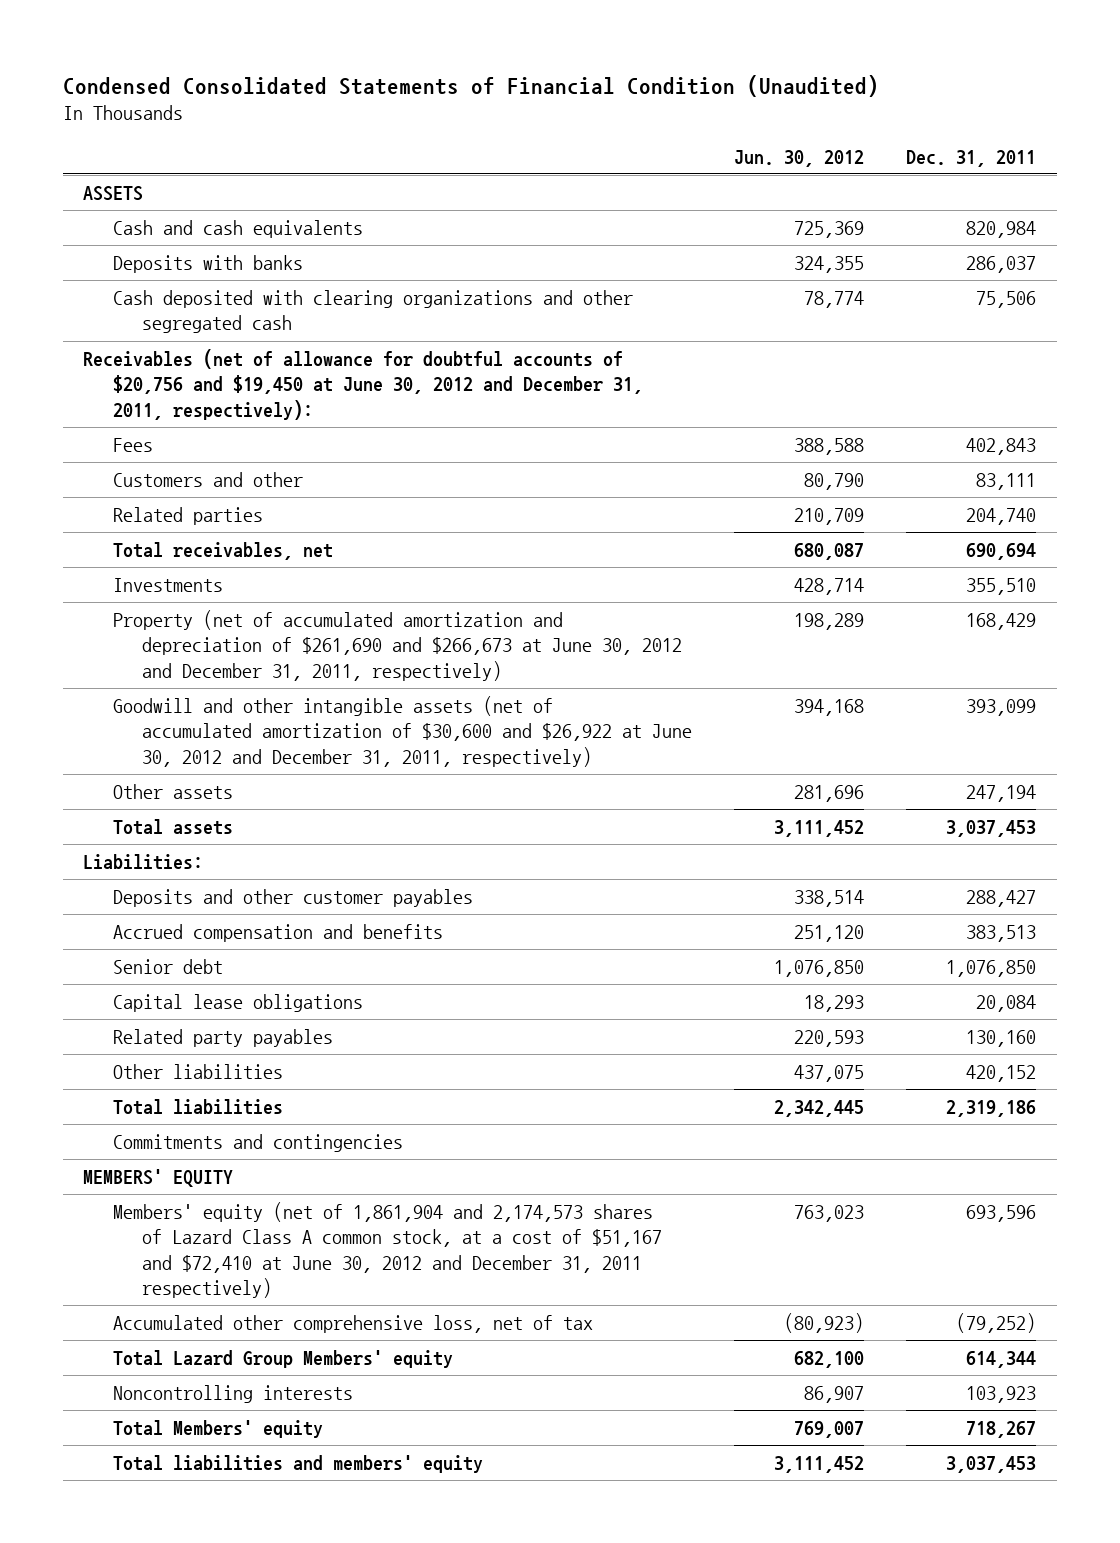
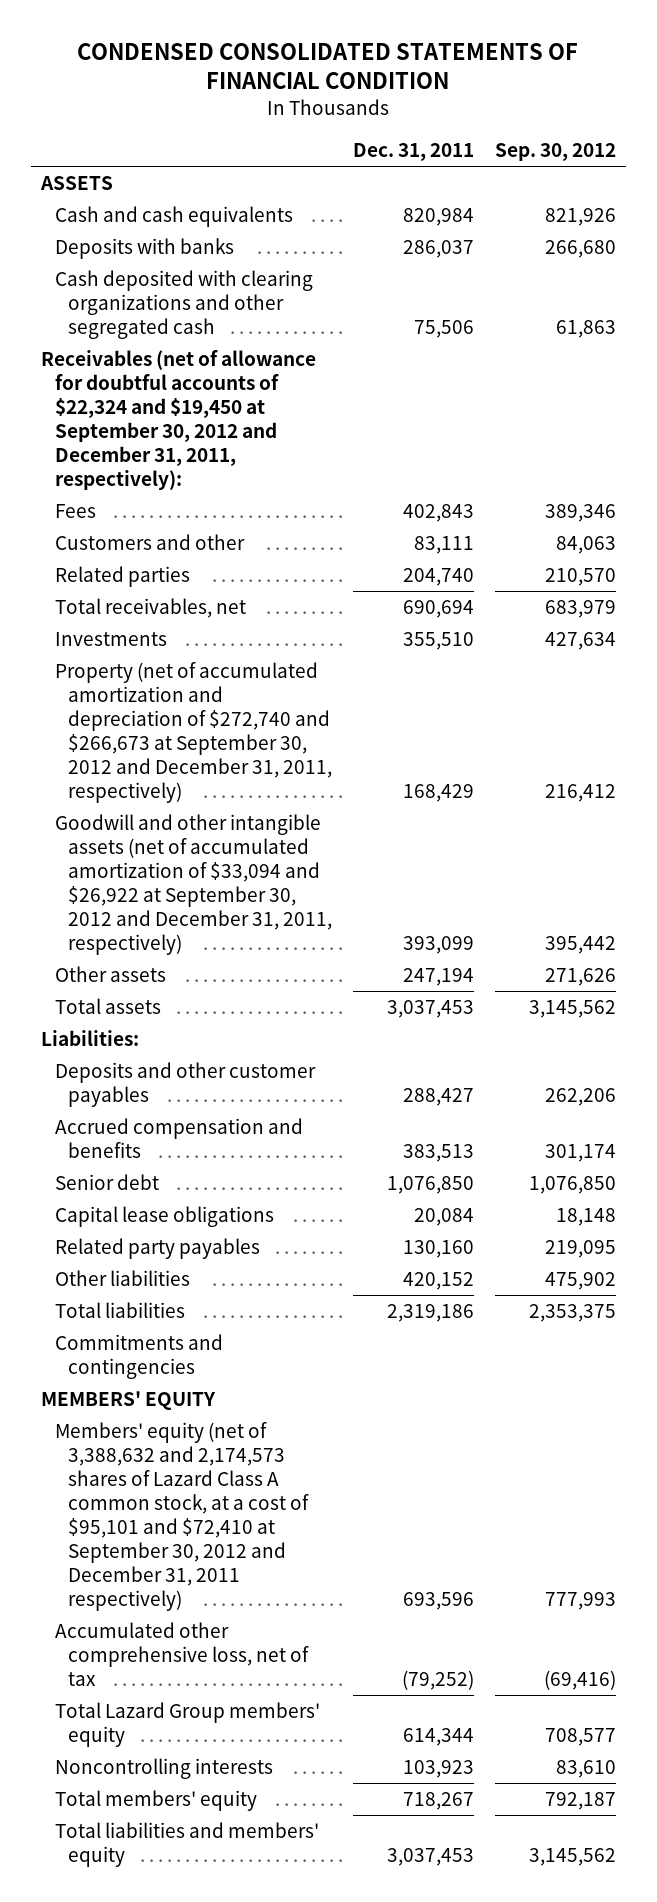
[62,74,879,97] Condensed Consolidated Statements of Financial Condition (Unaudited) -> [77,42,579,90] CONDENSED CONSOLIDATED STATEMENTS OF FINANCIAL CONDITION
[734,149,865,167] Jun. 30, 2012 -> none
none -> [494,143,616,162] Sep. 30, 2012
[83,348,643,420] Receivables (net of allowance for doubtful accounts of $20,756 and $19,450 at June 30, 2012 and December 31, 2011, respectively): -> [40,350,316,490] Receivables (net of allowance for doubtful accounts of $22,324 and $19,450 at September 30, 2012 and December 31, 2011, respectively):
[112,609,683,681] Property (net of accumulated amortization and depreciation of $261,690 and $266,673 at June 30, 2012 and December 31, 2011, respectively) -> [54,662,333,803] Property (net of accumulated amortization and depreciation of $272,740 and $266,673 at September 30, 2012 and December 31, 2011, respectively)
[112,695,693,767] Goodwill and other intangible assets (net of accumulated amortization of $30,600 and $26,922 at June 30, 2012 and December 31, 2011, respectively) -> [54,814,333,955] Goodwill and other intangible assets (net of accumulated amortization of $33,094 and $26,922 at September 30, 2012 and December 31, 2011, respectively)
[112,1201,663,1299] Members' equity (net of 1,861,904 and 2,174,573 shares of Lazard Class A common stock, at a cost of $51,167 and $72,410 at June 30, 2012 and December 31, 2011 respectively) -> [54,1422,310,1611] Members' equity (net of 3,388,632 and 2,174,573 shares of Lazard Class A common stock, at a cost of $95,101 and $72,410 at September 30, 2012 and December 31, 2011 respectively)
[112,1349,453,1368] Total Lazard Group Members' equity -> [54,1702,320,1748] Total Lazard Group members' equity
[112,1419,323,1438] Total Members' equity -> [54,1790,257,1812] Total members' equity

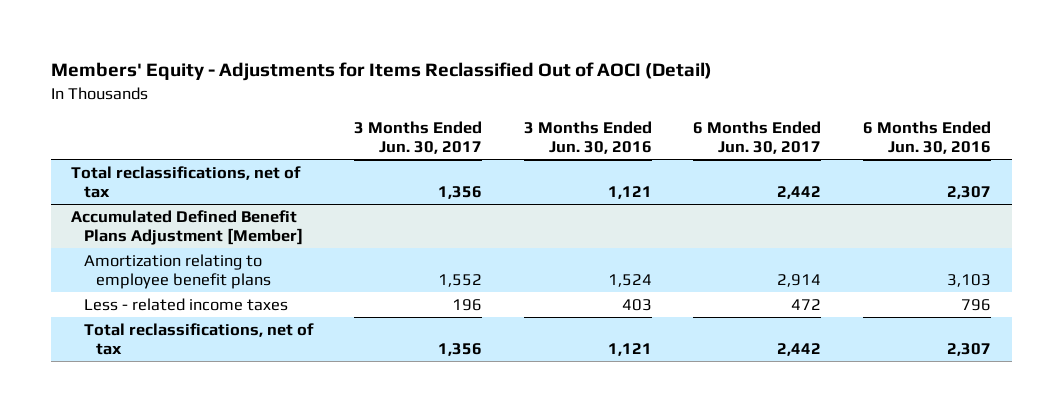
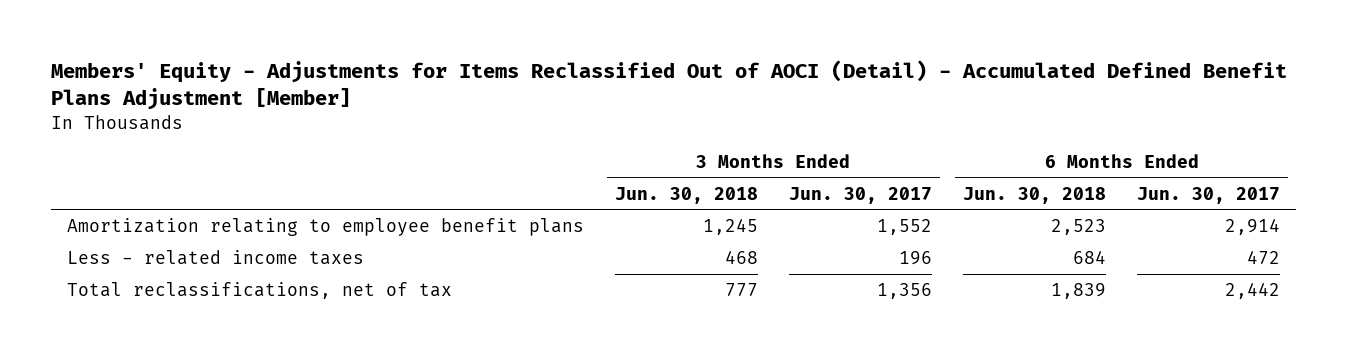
[50,62,712,82] Members' Equity - Adjustments for Items Reclassified Out of AOCI (Detail) -> [50,60,1287,111] Members' Equity - Adjustments for Items Reclassified Out of AOCI (Detail) - Accumulated Defined Benefit Plans Adjustment [Member]
[523,121,652,155] 3 Months Ended Jun. 30, 2016 -> none
[862,121,991,155] 6 Months Ended Jun. 30, 2016 -> none
none -> [614,186,758,204] Jun. 30, 2018
none -> [963,186,1107,204] Jun. 30, 2018
[71,165,302,199] Total reclassifications, net of tax -> none
[71,209,303,246] Accumulated Defined Benefit Plans Adjustment [Member] -> none

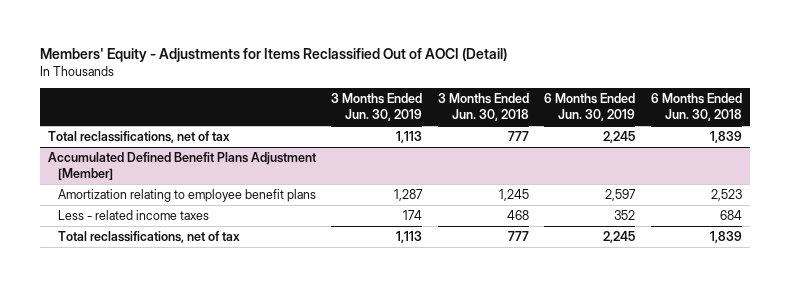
[50,60,1287,111] Members' Equity - Adjustments for Items Reclassified Out of AOCI (Detail) - Accumulated Defined Benefit Plans Adjustment [Member] -> [40,48,508,63] Members' Equity - Adjustments for Items Reclassified Out of AOCI (Detail)
[789,186,933,204] Jun. 30, 2017 -> none
[1137,186,1281,204] Jun. 30, 2017 -> none
none -> [331,93,423,122] 3 Months Ended Jun. 30, 2019
none -> [544,93,636,122] 6 Months Ended Jun. 30, 2019
none -> [47,131,230,144] Total reclassifications, net of tax
none -> [47,152,317,180] Accumulated Defined Benefit Plans Adjustment [Member]

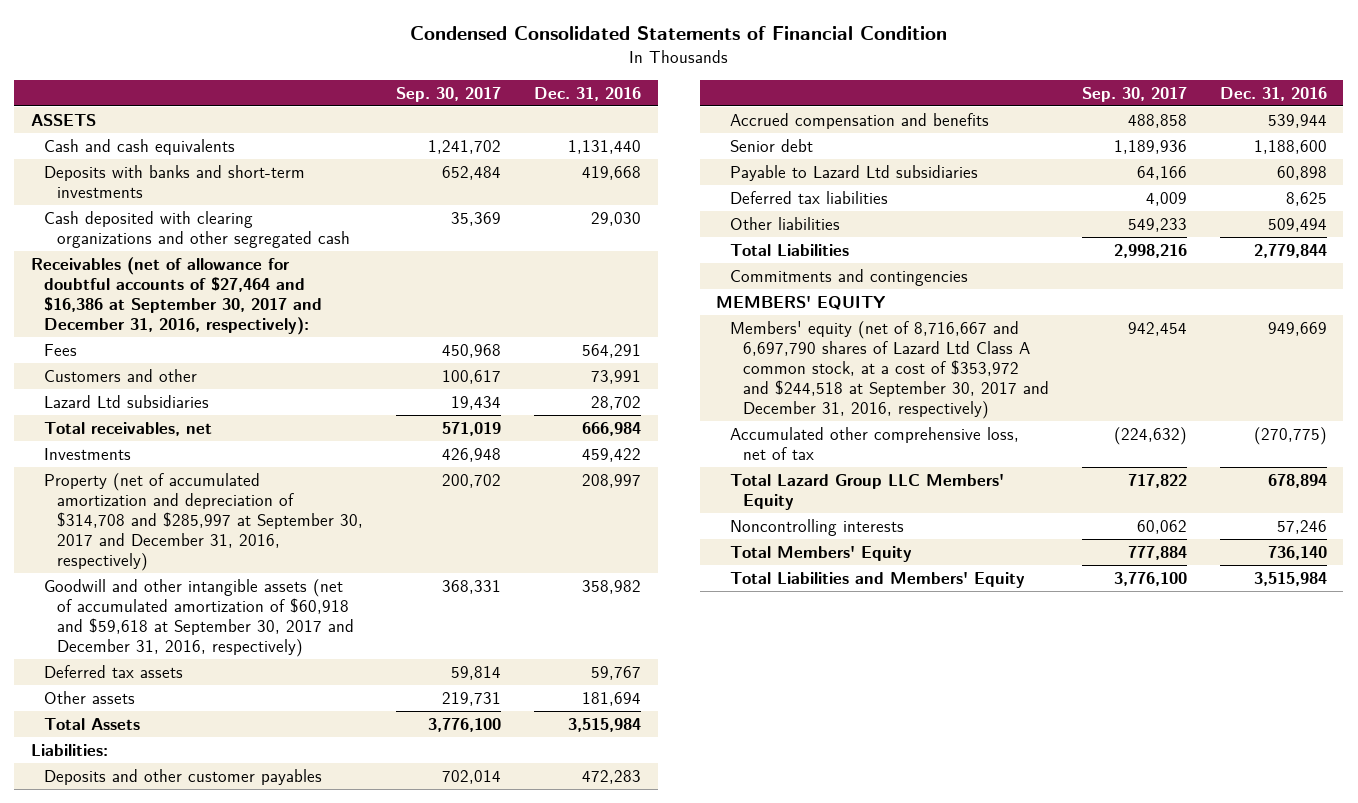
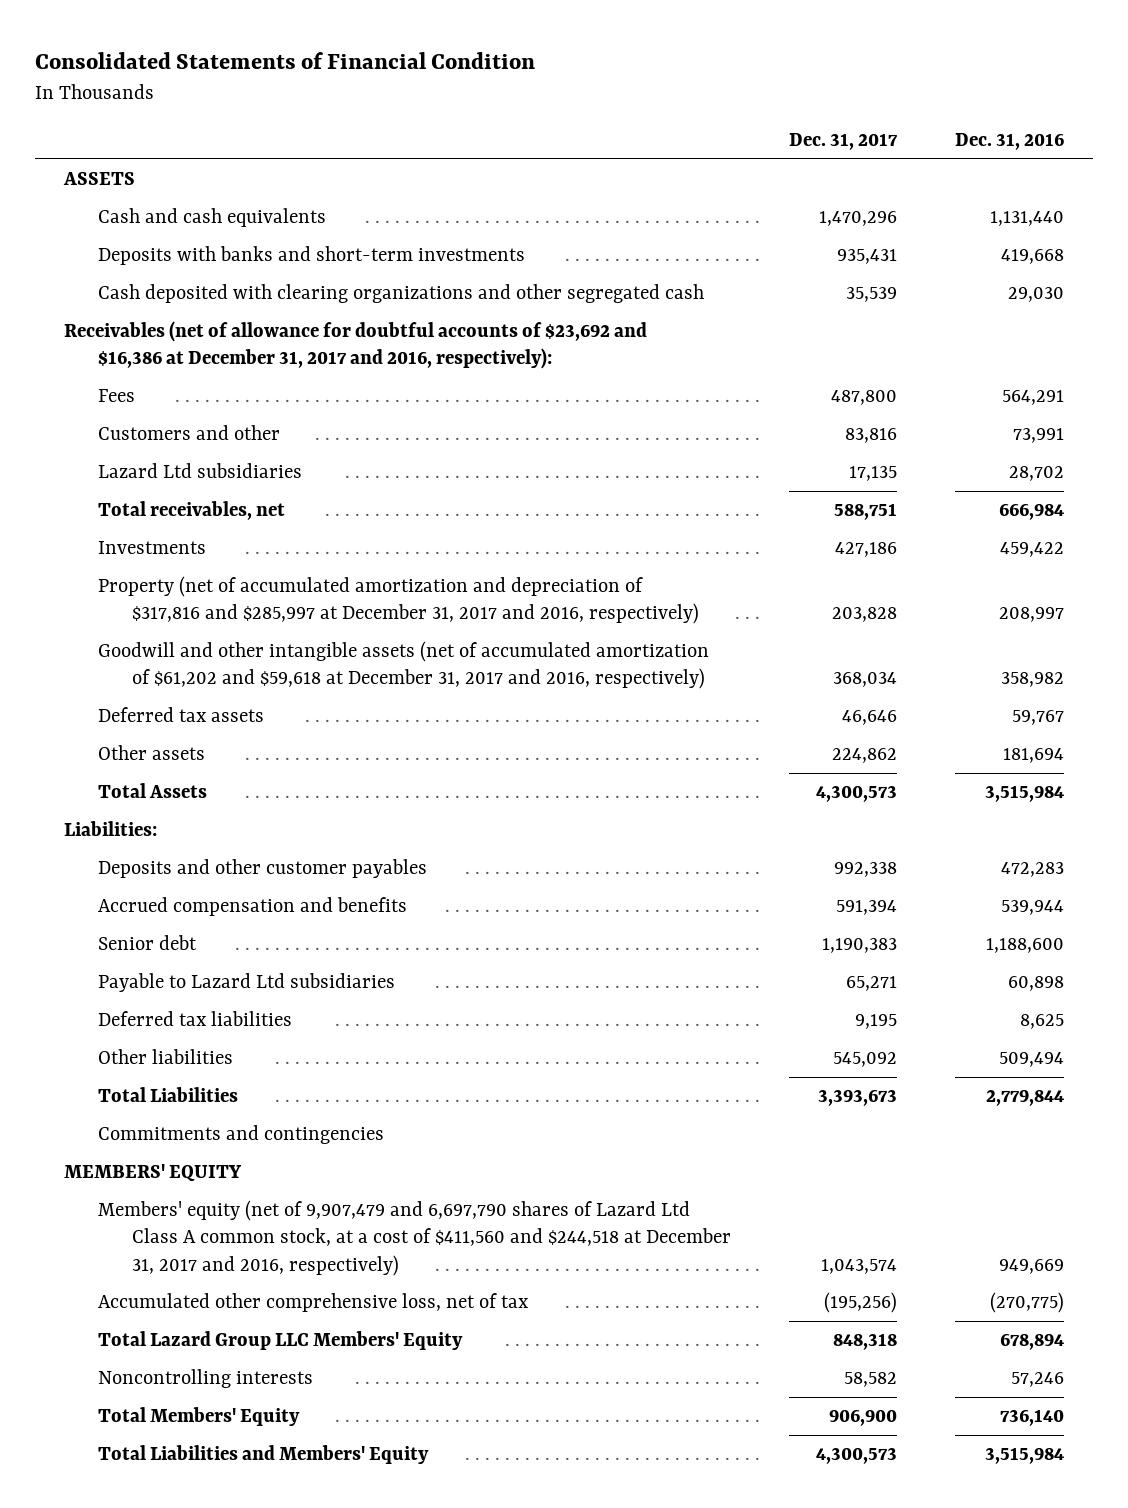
[409,26,947,41] Condensed Consolidated Statements of Financial Condition -> [35,52,536,70] Consolidated Statements of Financial Condition
[396,86,502,102] Sep. 30, 2017 -> none
none -> [789,133,899,151] Dec. 31, 2017
[30,256,323,336] Receivables (net of allowance for doubtful accounts of $27,464 and $16,386 at September 30, 2017 and December 31, 2016, respectively): -> [64,321,648,370] Receivables (net of allowance for doubtful accounts of $23,692 and $16,386 at December 31, 2017 and 2016, respectively):
[44,472,364,572] Property (net of accumulated amortization and depreciation of $314,708 and $285,997 at September 30, 2017 and December 31, 2016, respectively) -> [98,576,700,625] Property (net of accumulated amortization and depreciation of $317,816 and $285,997 at December 31, 2017 and 2016, respectively)
[44,578,355,658] Goodwill and other intangible assets (net of accumulated amortization of $60,918 and $59,618 at September 30, 2017 and December 31, 2016, respectively) -> [98,641,710,690] Goodwill and other intangible assets (net of accumulated amortization of $61,202 and $59,618 at December 31, 2017 and 2016, respectively)
[729,320,1049,420] Members' equity (net of 8,716,667 and 6,697,790 shares of Lazard Ltd Class A common stock, at a cost of $353,972 and $244,518 at September 30, 2017 and December 31, 2016, respectively) -> [98,1200,732,1276] Members' equity (net of 9,907,479 and 6,697,790 shares of Lazard Ltd Class A common stock, at a cost of $411,560 and $244,518 at December 31, 2017 and 2016, respectively)

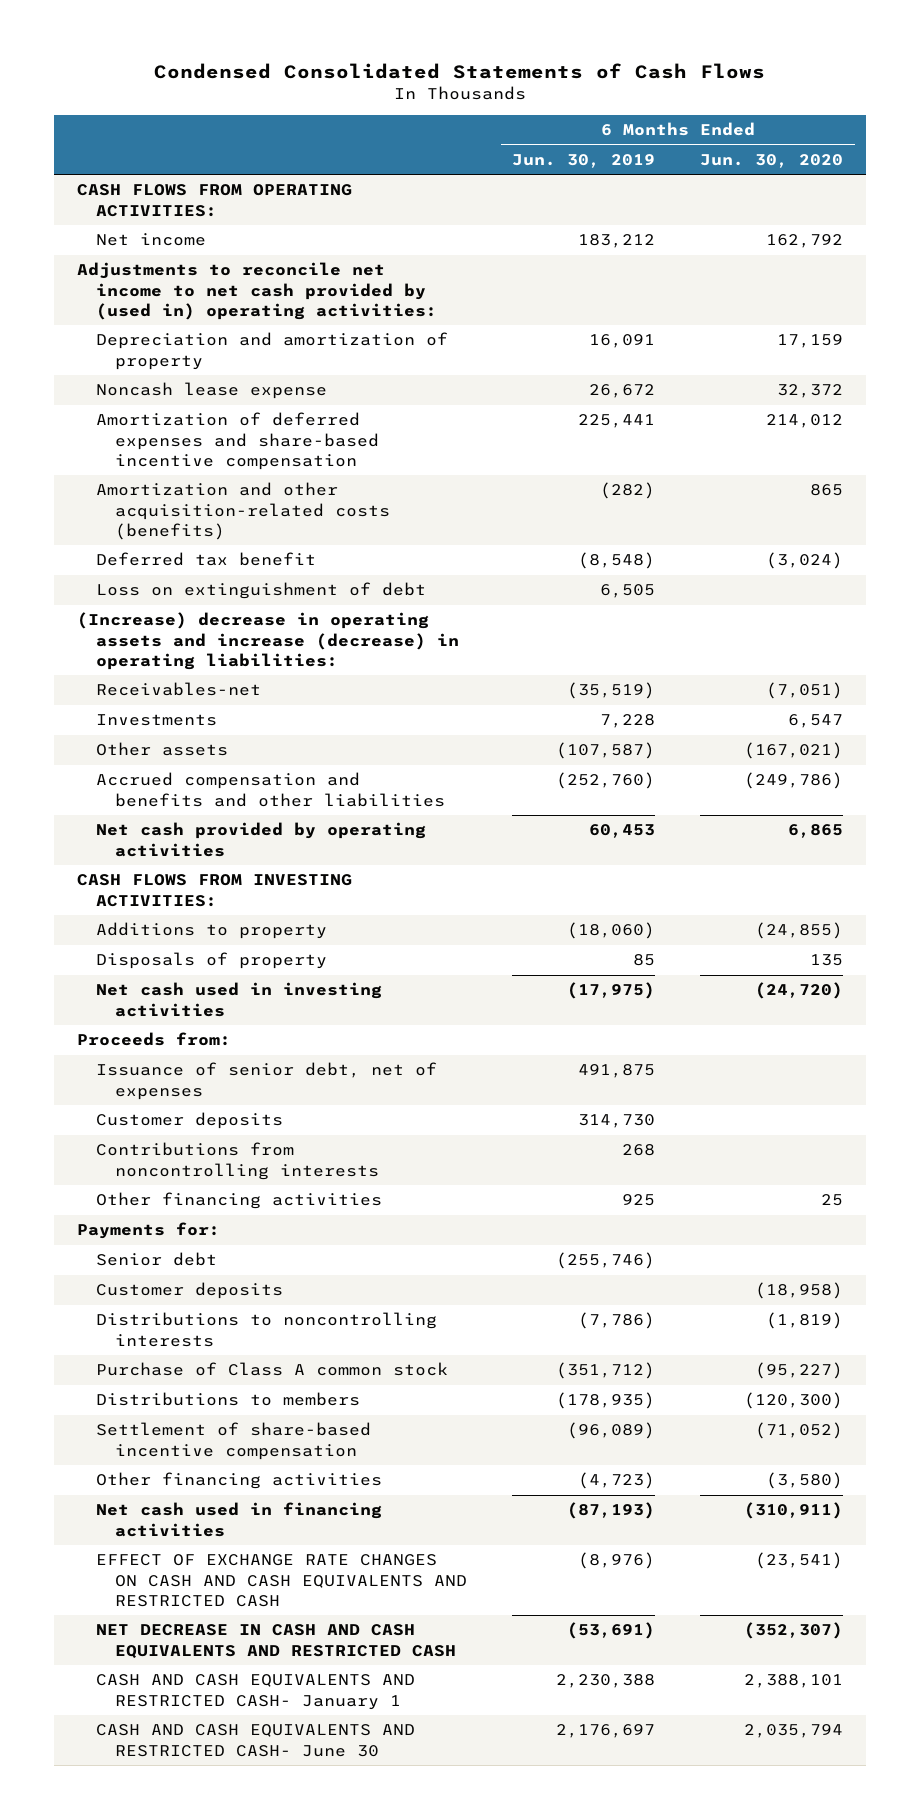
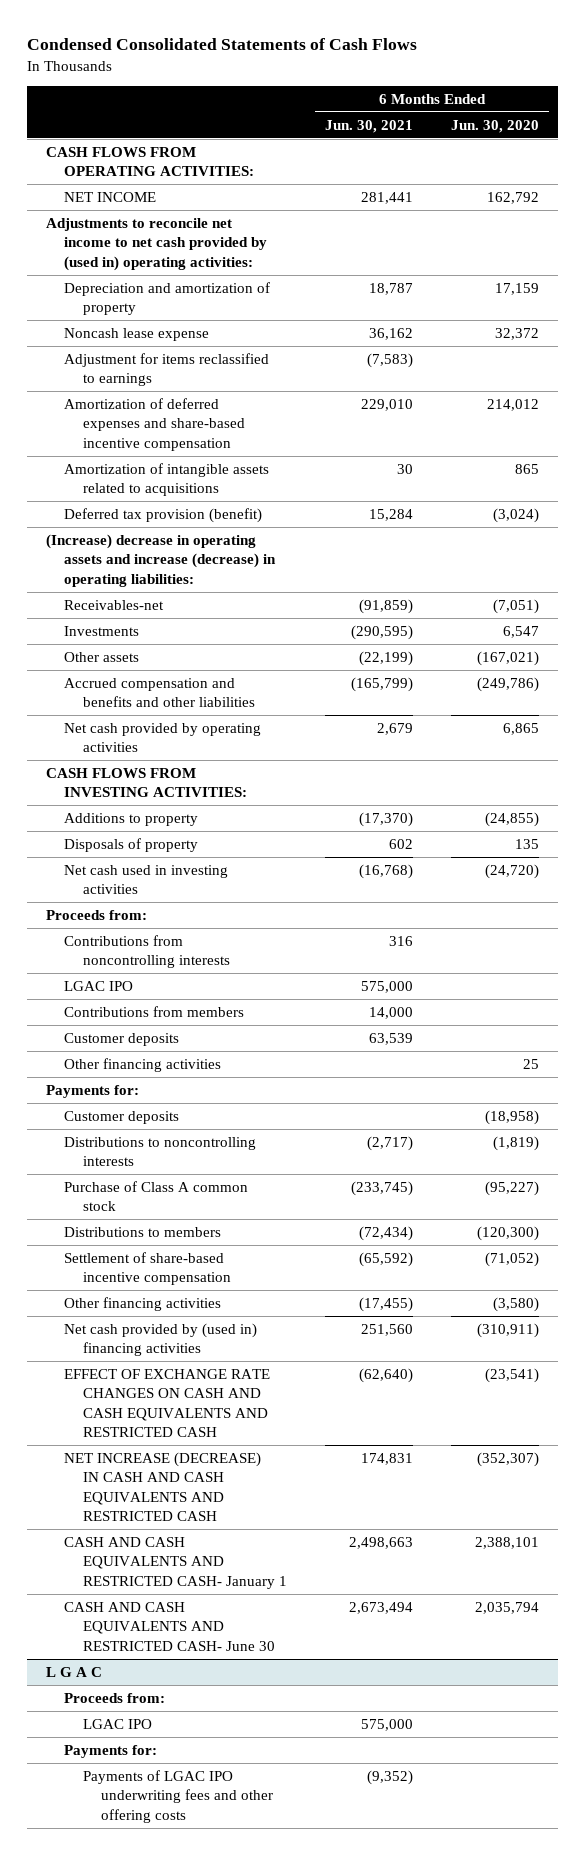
[511,153,655,168] Jun. 30, 2019 -> none
none -> [324,119,413,133] Jun. 30, 2021
[95,233,206,247] Net income -> [64,191,157,202] NET INCOME
none -> [64,352,270,387] Adjustment for items reclassified to earnings
[95,582,426,600] Loss on extinguishment of debt -> none
[95,482,390,540] Amortization and other acquisition-related costs (benefits) -> [64,462,270,497] Amortization of intangible assets related to acquisitions
[95,552,316,567] Deferred tax benefit -> [64,507,263,523] Deferred tax provision (benefit)
[95,1062,437,1100] Issuance of senior debt, net of expenses -> none
none -> [64,980,134,991] LGAC IPO
none -> [64,1005,245,1017] Contributions from members
[95,1112,283,1130] Customer deposits -> [64,1032,180,1046] Customer deposits
[95,1252,217,1267] Senior debt -> none
[95,1502,382,1537] Net cash used in financing activities -> [64,1322,258,1357] Net cash provided by (used in) financing activities
[95,1624,456,1659] NET DECREASE IN CASH AND CASH EQUIVALENTS AND RESTRICTED CASH -> [64,1451,262,1521] NET INCREASE (DECREASE) IN CASH AND CASH EQUIVALENTS AND RESTRICTED CASH
none -> [45,1666,102,1677] L G A C
none -> [64,1692,166,1703] Proceeds from:
none -> [82,1718,152,1729] LGAC IPO
none -> [64,1744,158,1758] Payments for:
none -> [82,1769,274,1823] Payments of LGAC IPO underwriting fees and other offering costs

